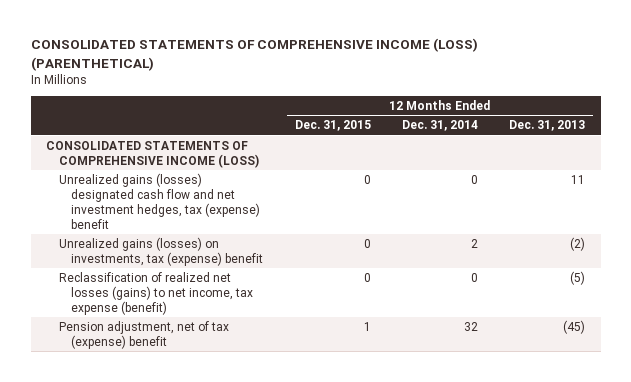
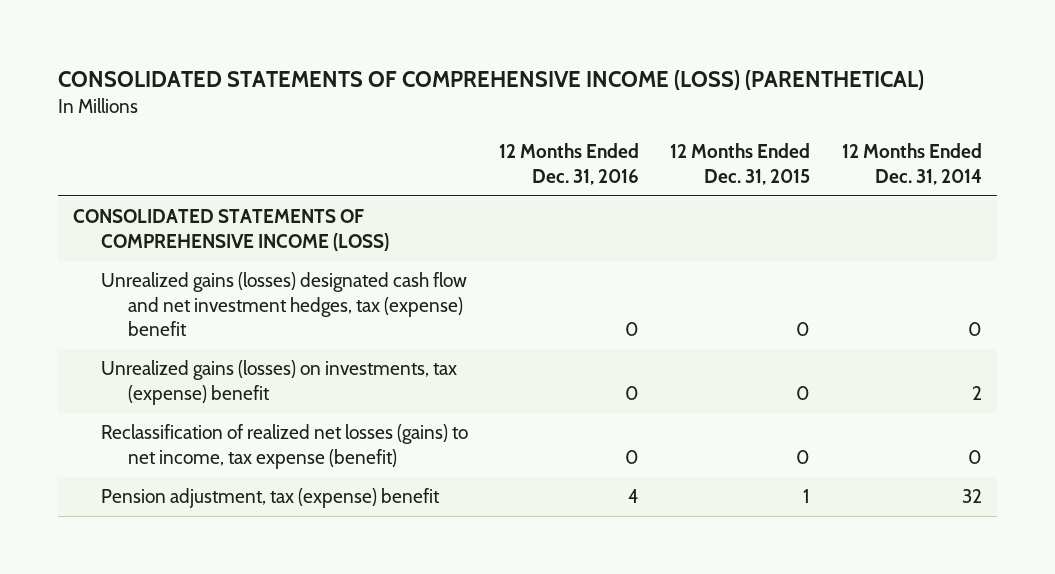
[508,120,585,132] Dec. 31, 2013 -> none
none -> [499,143,640,185] 12 Months Ended Dec. 31, 2016
[58,320,229,349] Pension adjustment, net of tax (expense) benefit -> [100,488,440,509] Pension adjustment, tax (expense) benefit

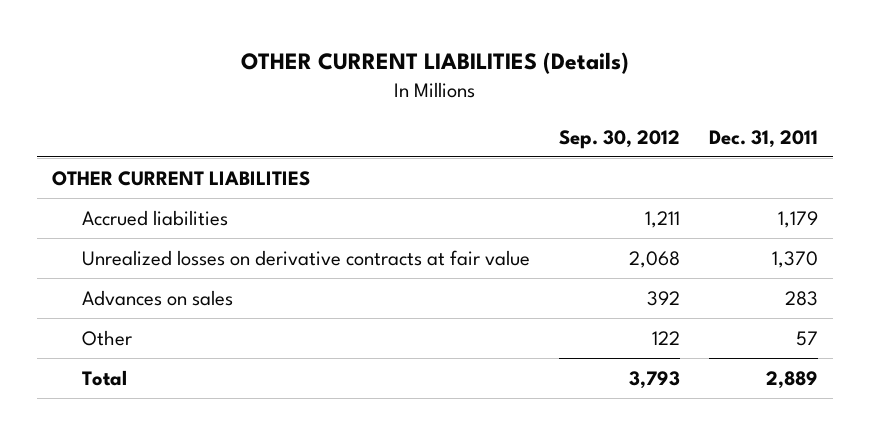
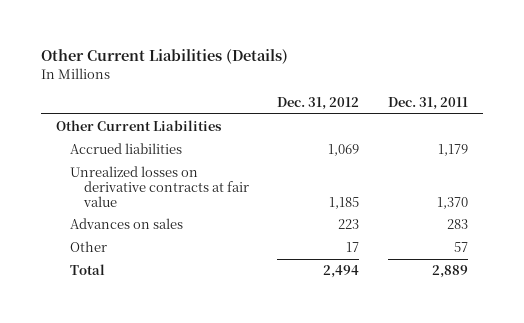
[241,52,630,75] OTHER CURRENT LIABILITIES (Details) -> [41,49,289,65] Other Current Liabilities (Details)
[559,129,681,149] Sep. 30, 2012 -> none
none -> [277,97,360,111] Dec. 31, 2012
[51,170,310,186] OTHER CURRENT LIABILITIES -> [55,119,222,131] Other Current Liabilities

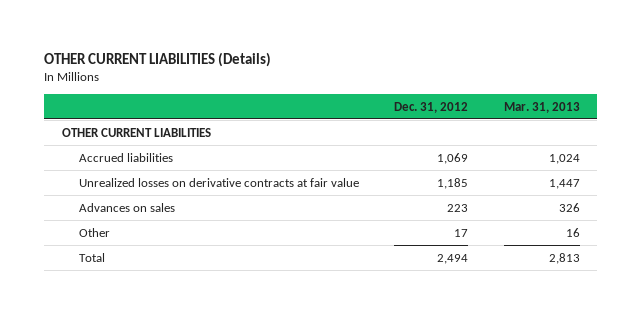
[41,49,289,65] Other Current Liabilities (Details) -> [44,51,272,67] OTHER CURRENT LIABILITIES (Details)
[388,97,469,111] Dec. 31, 2011 -> none
none -> [503,101,580,113] Mar. 31, 2013
[55,119,222,131] Other Current Liabilities -> [61,127,211,137] OTHER CURRENT LIABILITIES

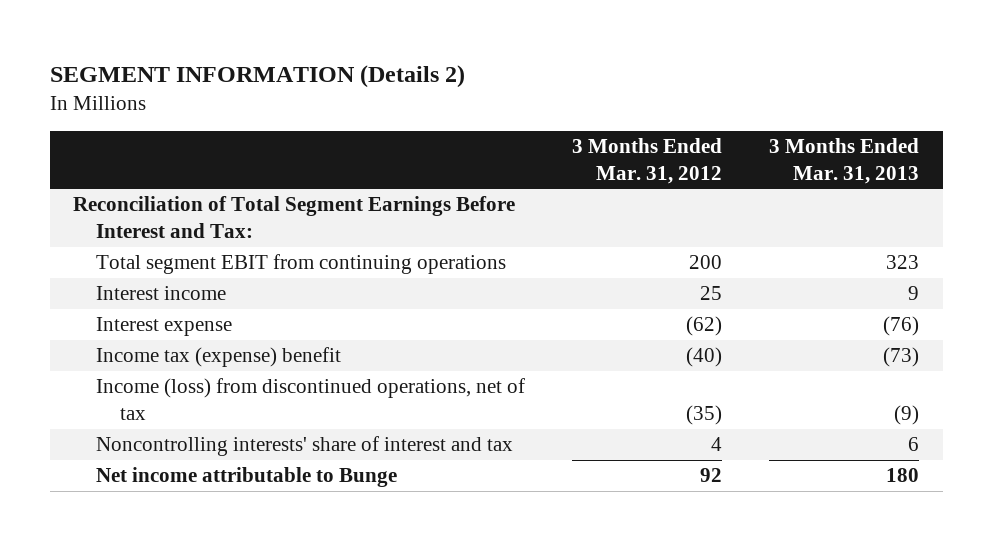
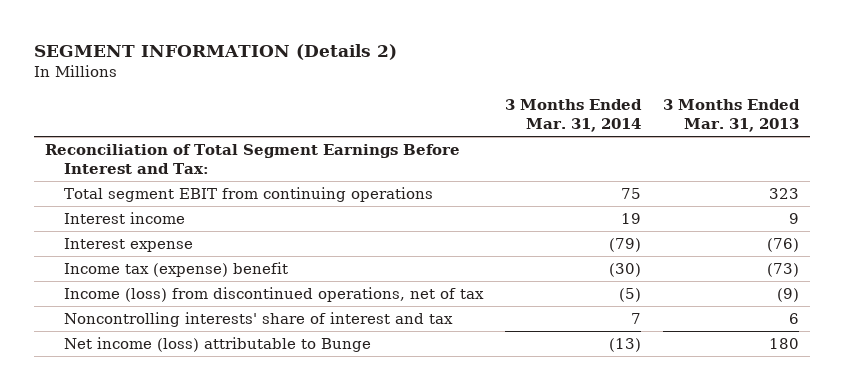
[572,138,723,184] 3 Months Ended Mar. 31, 2012 -> none
none -> [504,98,642,133] 3 Months Ended Mar. 31, 2014
[96,467,398,488] Net income attributable to Bunge -> [64,336,372,352] Net income (loss) attributable to Bunge

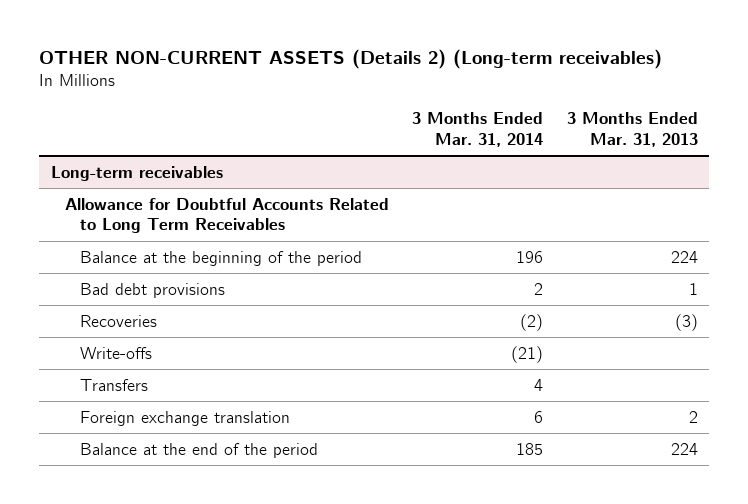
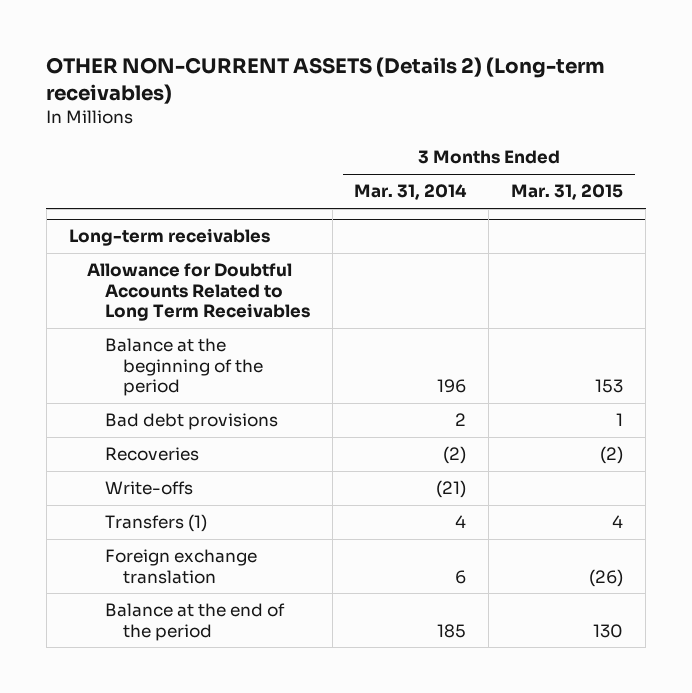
[566,112,698,148] 3 Months Ended Mar. 31, 2013 -> none
none -> [511,184,624,201] Mar. 31, 2015
[79,378,148,391] Transfers -> [104,514,207,533] Transfers (1)

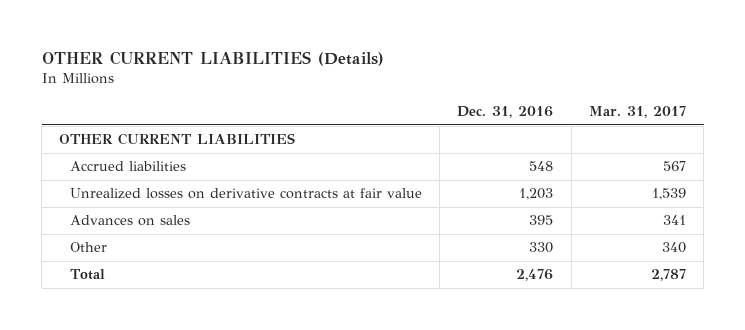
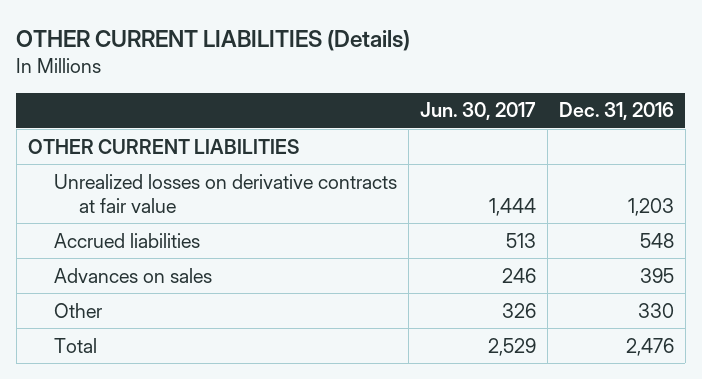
[588,106,686,119] Mar. 31, 2017 -> none
none -> [419,102,536,121] Jun. 30, 2017
[70,161,187,172] Accrued liabilities -> [53,232,200,248] Accrued liabilities

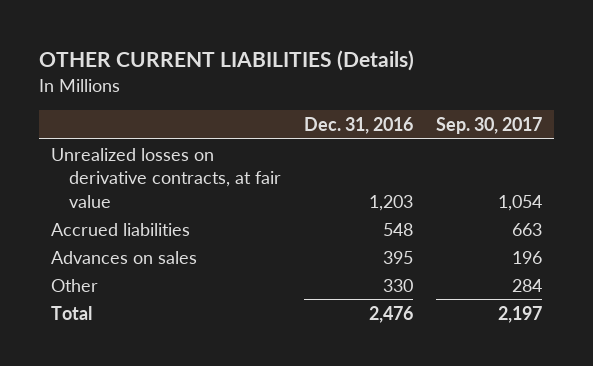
[419,102,536,121] Jun. 30, 2017 -> none
none -> [436,117,543,135] Sep. 30, 2017
[27,138,299,154] OTHER CURRENT LIABILITIES -> none
[53,173,397,213] Unrealized losses on derivative contracts at fair value -> [50,147,281,208] Unrealized losses on derivative contracts, at fair value

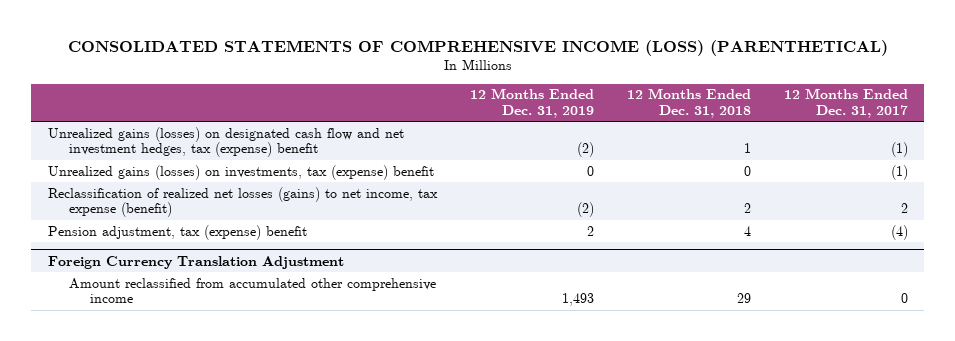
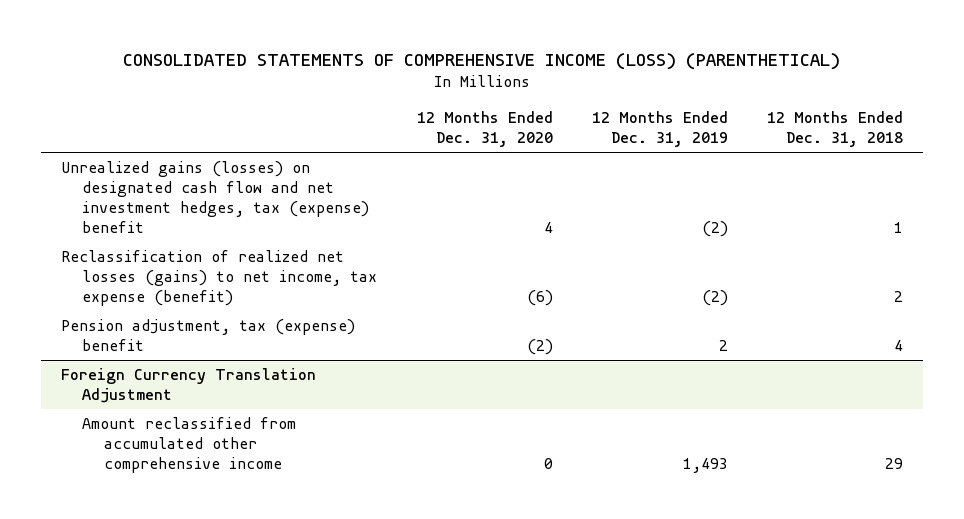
[783,88,908,119] 12 Months Ended Dec. 31, 2017 -> none
none -> [416,111,553,148] 12 Months Ended Dec. 31, 2020
[47,164,434,180] Unrealized gains (losses) on investments, tax (expense) benefit -> none

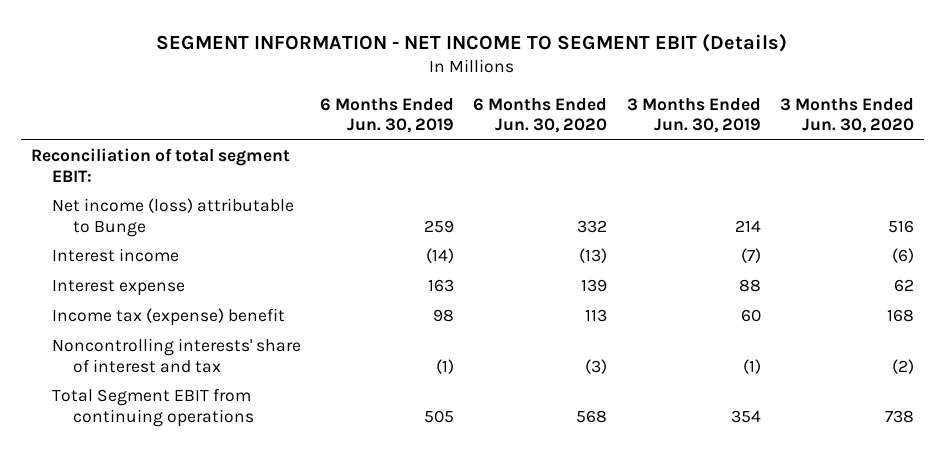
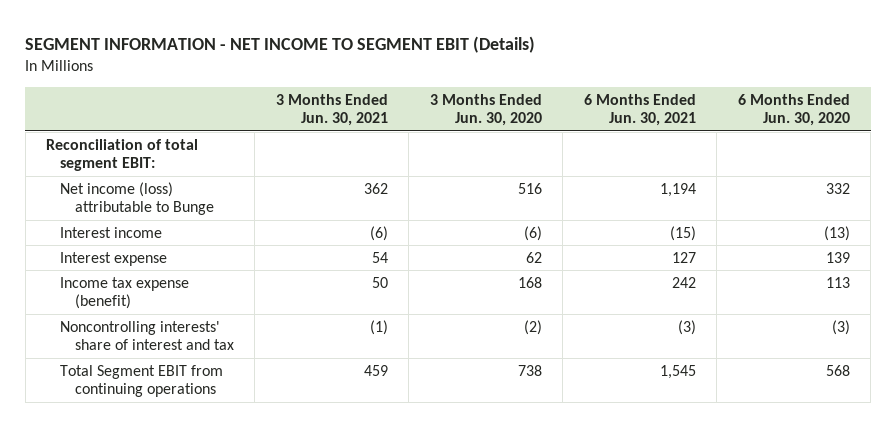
[320,98,455,134] 6 Months Ended Jun. 30, 2019 -> none
[626,98,761,134] 3 Months Ended Jun. 30, 2019 -> none
none -> [275,93,388,126] 3 Months Ended Jun. 30, 2021
none -> [583,93,696,126] 6 Months Ended Jun. 30, 2021
[51,308,285,327] Income tax (expense) benefit -> [60,276,190,310] Income tax expense (benefit)

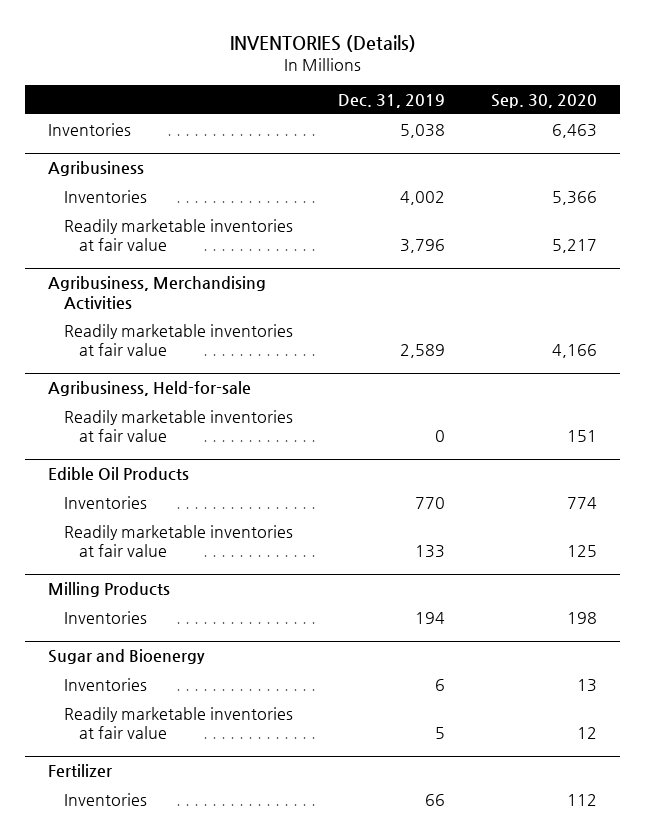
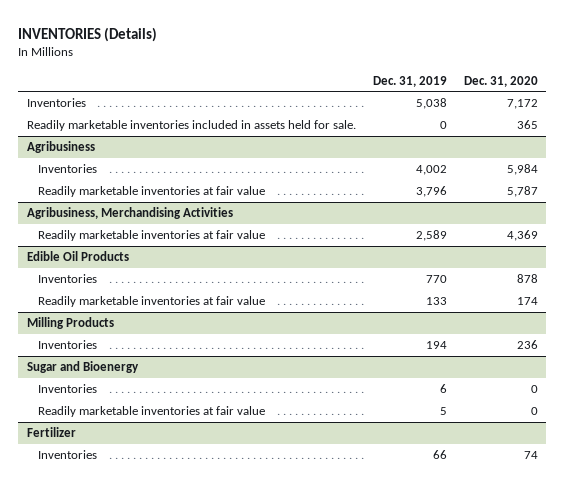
[490,93,597,108] Sep. 30, 2020 -> none
none -> [463,75,538,87] Dec. 31, 2020
none -> [26,120,356,132] Readily marketable inventories included in assets held for sale.
[48,381,252,397] Agribusiness, Held-for-sale -> none
[63,409,293,442] Readily marketable inventories at fair value -> none

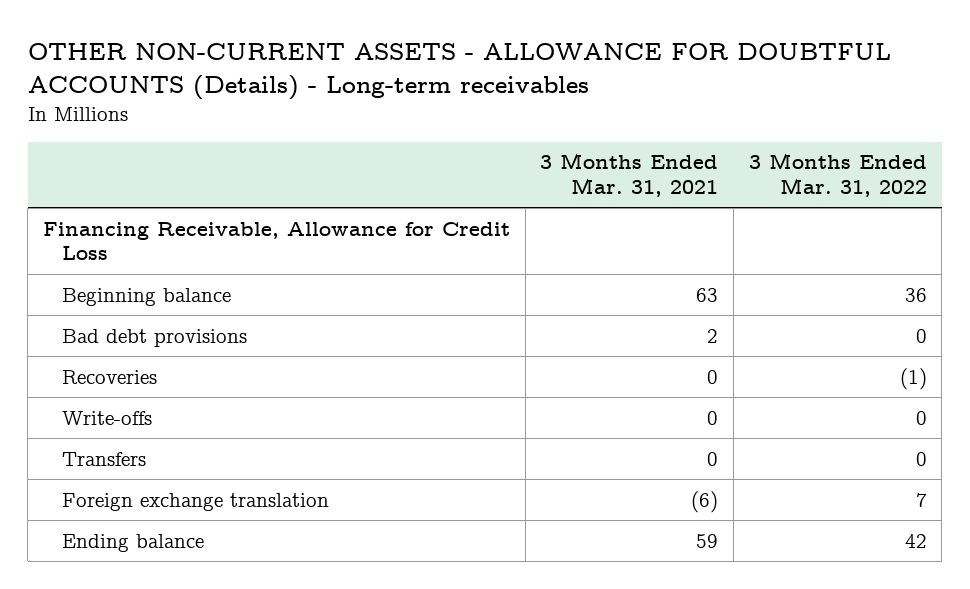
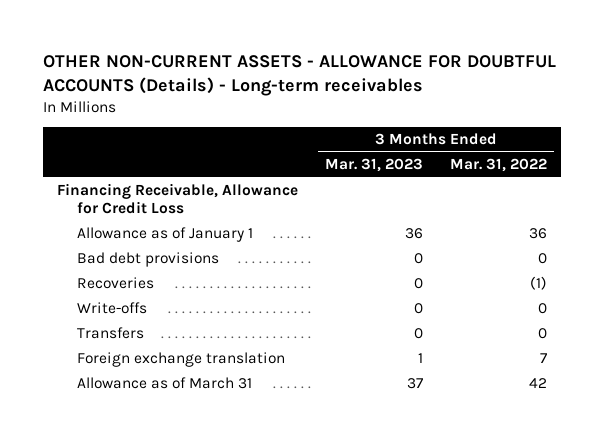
[540,153,719,198] 3 Months Ended Mar. 31, 2021 -> none
none -> [325,158,424,173] Mar. 31, 2023
[62,287,232,306] Beginning balance -> [76,227,253,243] Allowance as of January 1
[62,533,205,552] Ending balance -> [76,377,252,390] Allowance as of March 31

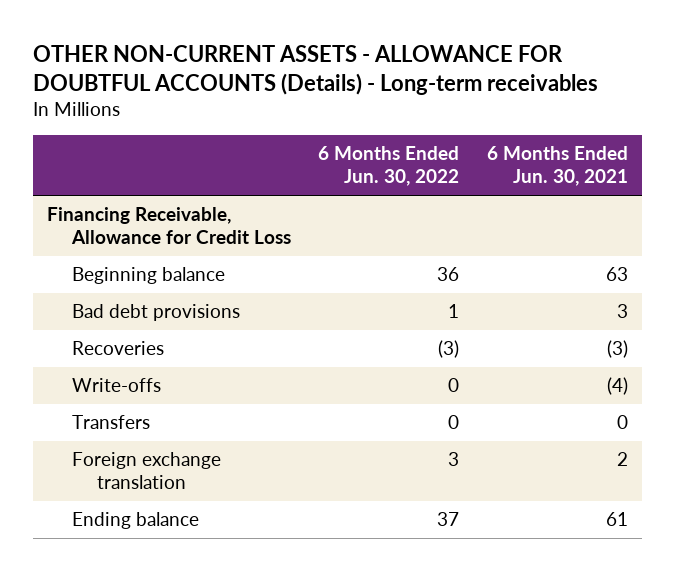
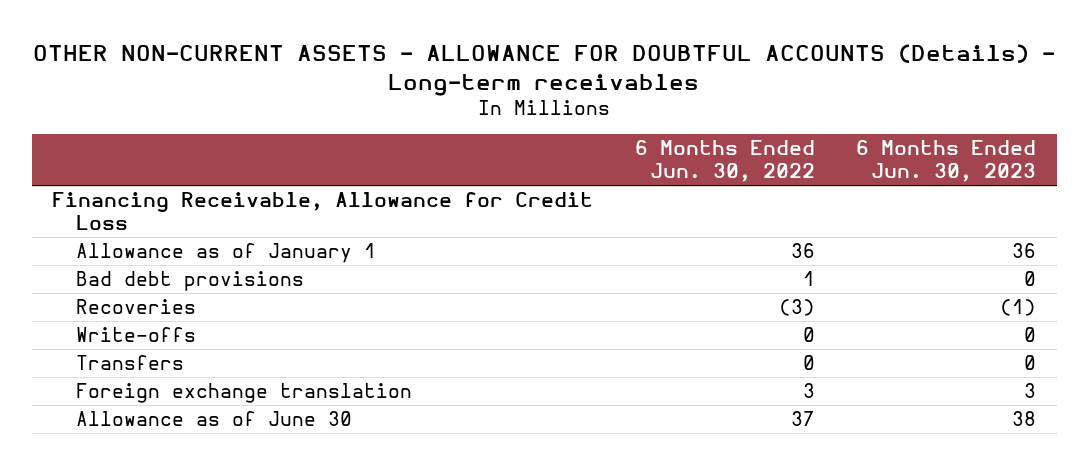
[486,146,628,187] 6 Months Ended Jun. 30, 2021 -> none
none -> [855,140,1036,183] 6 Months Ended Jun. 30, 2023
[71,267,225,285] Beginning balance -> [75,243,376,264] Allowance as of January 1
[71,512,199,530] Ending balance -> [75,411,352,427] Allowance as of June 30

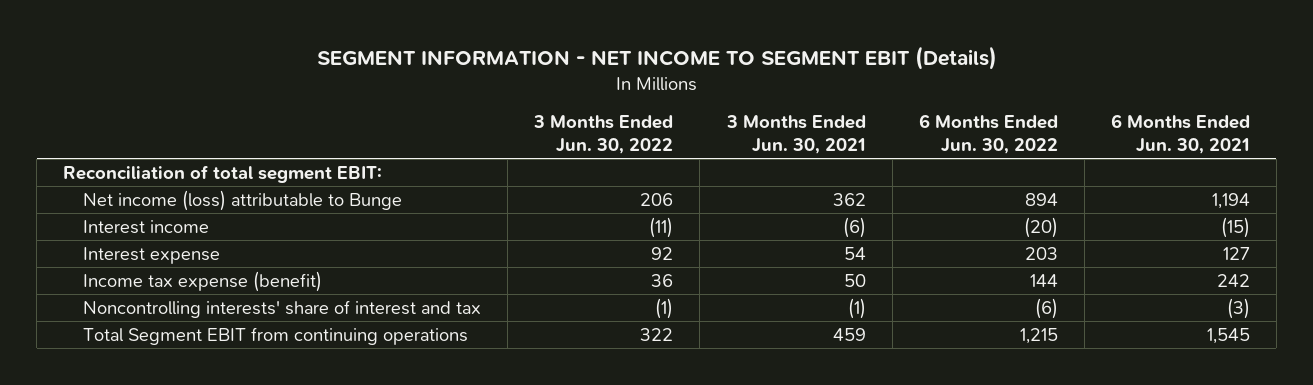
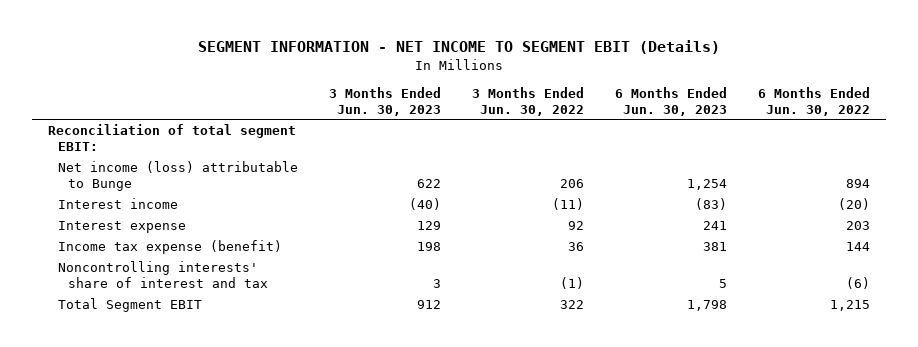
[725,114,866,154] 3 Months Ended Jun. 30, 2021 -> none
[1110,113,1250,154] 6 Months Ended Jun. 30, 2021 -> none
none -> [328,86,441,116] 3 Months Ended Jun. 30, 2023
none -> [615,86,728,116] 6 Months Ended Jun. 30, 2023
[83,326,469,345] Total Segment EBIT from continuing operations -> [57,298,202,313] Total Segment EBIT

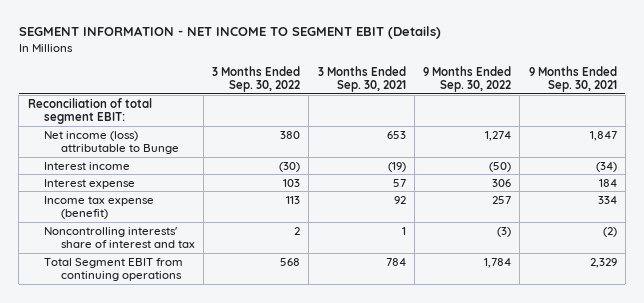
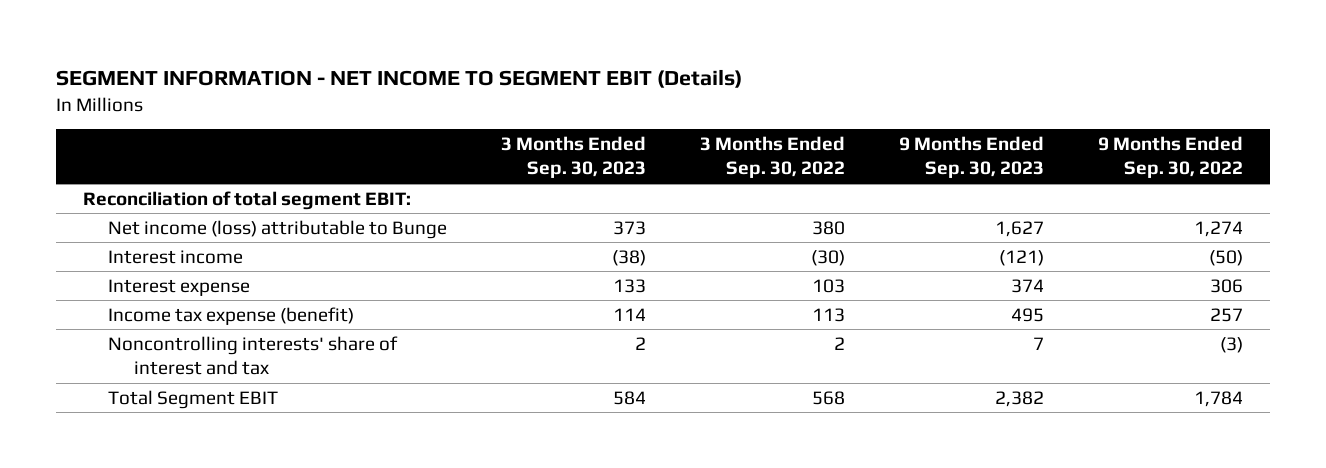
[317,65,406,93] 3 Months Ended Sep. 30, 2021 -> none
[528,65,617,93] 9 Months Ended Sep. 30, 2021 -> none
none -> [501,136,647,179] 3 Months Ended Sep. 30, 2023
none -> [899,136,1045,179] 9 Months Ended Sep. 30, 2023
[44,257,184,282] Total Segment EBIT from continuing operations -> [108,389,279,409] Total Segment EBIT

